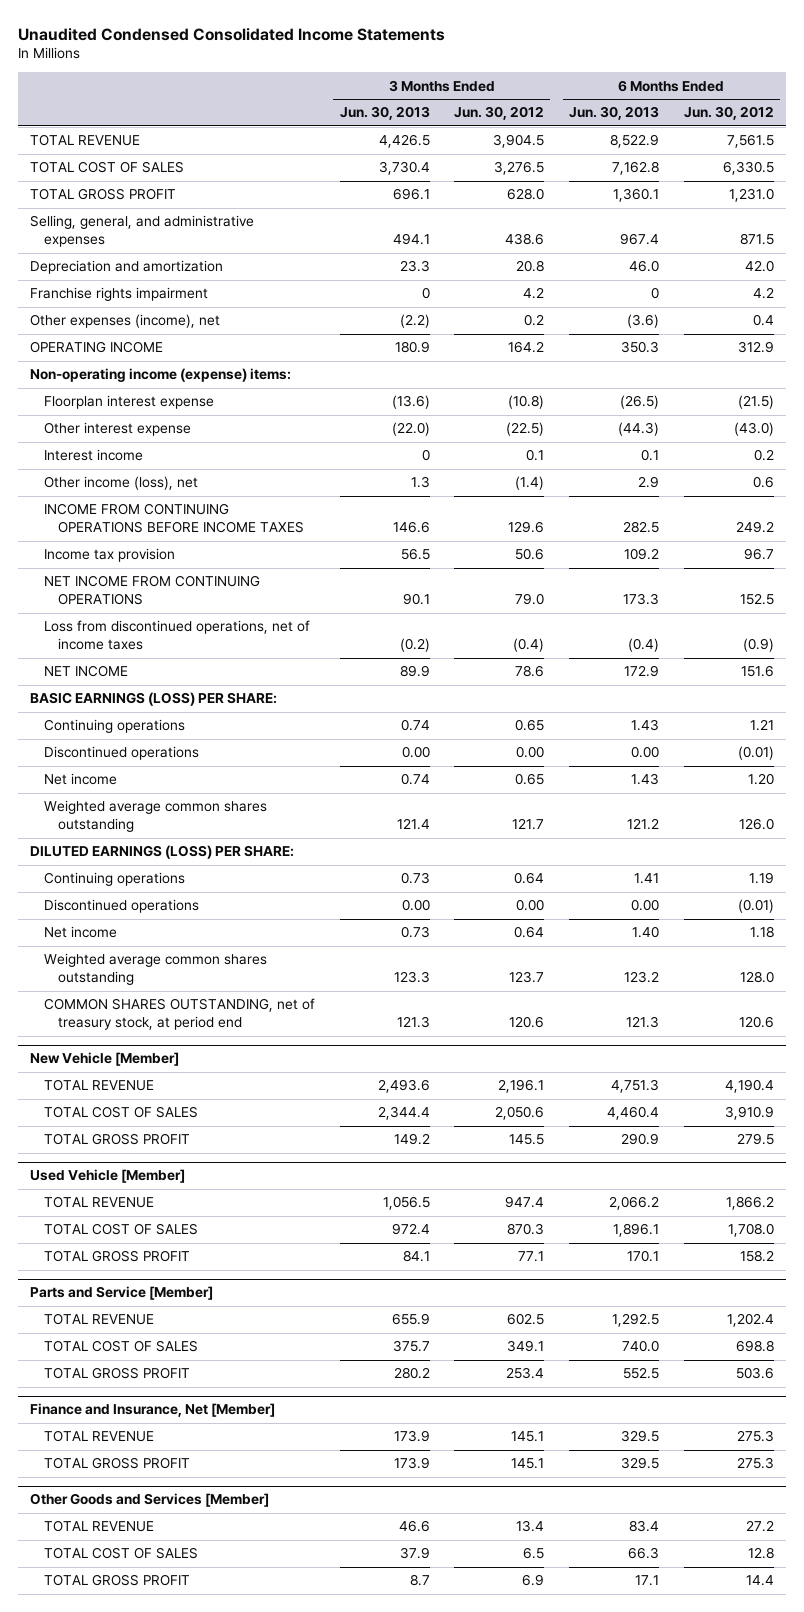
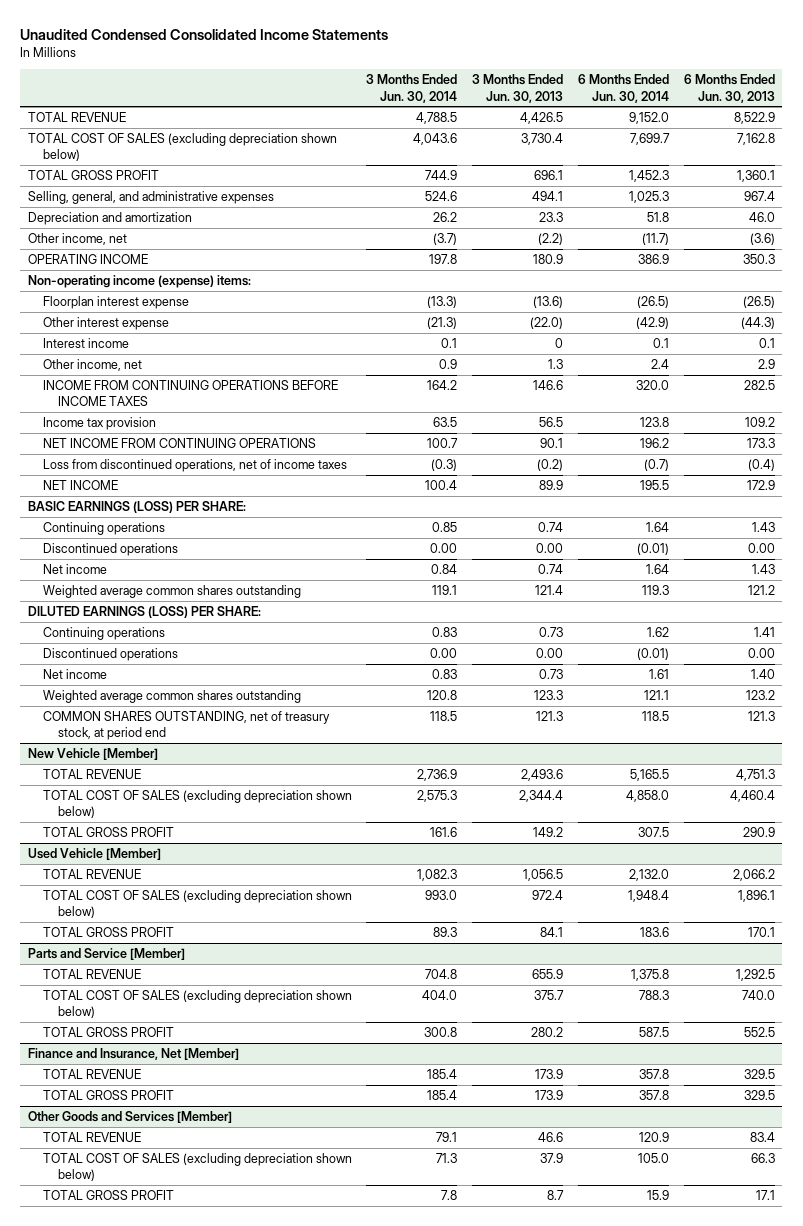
[454,106,545,121] Jun. 30, 2012 -> none
[683,106,774,121] Jun. 30, 2012 -> none
none -> [366,74,458,103] 3 Months Ended Jun. 30, 2014
none -> [578,74,670,103] 6 Months Ended Jun. 30, 2014
[30,161,185,174] TOTAL COST OF SALES -> [27,132,337,162] TOTAL COST OF SALES (excluding depreciation shown below)
[30,287,209,302] Franchise rights impairment -> none
[30,314,221,329] Other expenses (income), net -> [27,232,127,245] Other income, net
[44,476,199,491] Other income (loss), net -> [42,358,142,371] Other income, net
[44,1106,199,1119] TOTAL COST OF SALES -> [42,789,352,819] TOTAL COST OF SALES (excluding depreciation shown below)
[44,1223,199,1236] TOTAL COST OF SALES -> [42,889,352,919] TOTAL COST OF SALES (excluding depreciation shown below)
[44,1340,199,1353] TOTAL COST OF SALES -> [42,989,352,1019] TOTAL COST OF SALES (excluding depreciation shown below)
[44,1547,199,1560] TOTAL COST OF SALES -> [42,1152,352,1182] TOTAL COST OF SALES (excluding depreciation shown below)

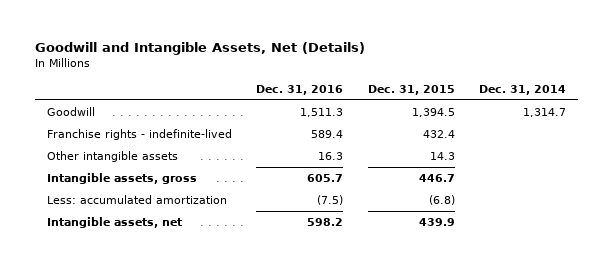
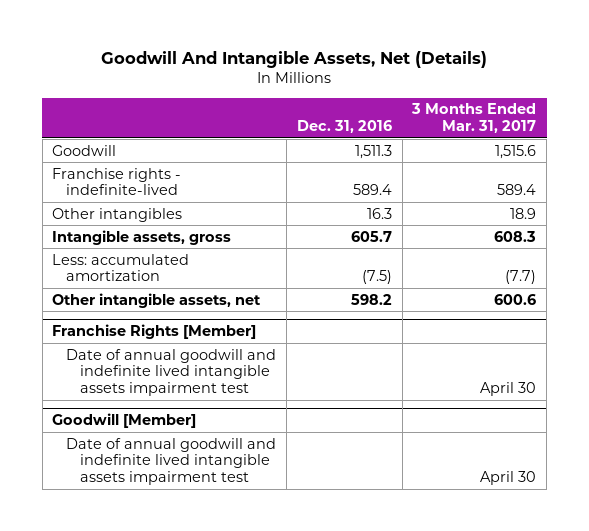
[34,41,365,55] Goodwill and Intangible Assets, Net (Details) -> [101,51,488,69] Goodwill And Intangible Assets, Net (Details)
[367,84,455,95] Dec. 31, 2015 -> none
[479,84,567,95] Dec. 31, 2014 -> none
none -> [411,103,537,133] 3 Months Ended Mar. 31, 2017
[46,150,178,162] Other intangible assets -> [52,207,183,222] Other intangibles
[46,216,182,228] Intangible assets, net -> [52,292,262,308] Other intangible assets, net
none -> [52,323,257,339] Franchise Rights [Member]
none -> [66,348,277,396] Date of annual goodwill and indefinite lived intangible assets impairment test
none -> [52,412,197,428] Goodwill [Member]
none -> [66,437,277,485] Date of annual goodwill and indefinite lived intangible assets impairment test

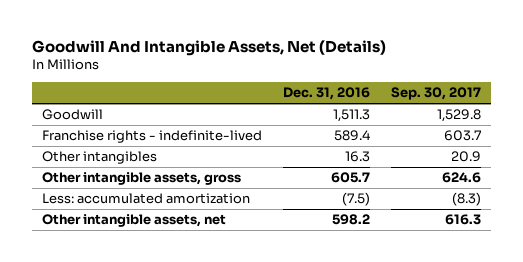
[411,103,537,133] 3 Months Ended Mar. 31, 2017 -> none
none -> [390,87,481,101] Sep. 30, 2017
[52,229,232,245] Intangible assets, gross -> [42,172,242,186] Other intangible assets, gross
[52,323,257,339] Franchise Rights [Member] -> none
[66,348,277,396] Date of annual goodwill and indefinite lived intangible assets impairment test -> none
[52,412,197,428] Goodwill [Member] -> none
[66,437,277,485] Date of annual goodwill and indefinite lived intangible assets impairment test -> none

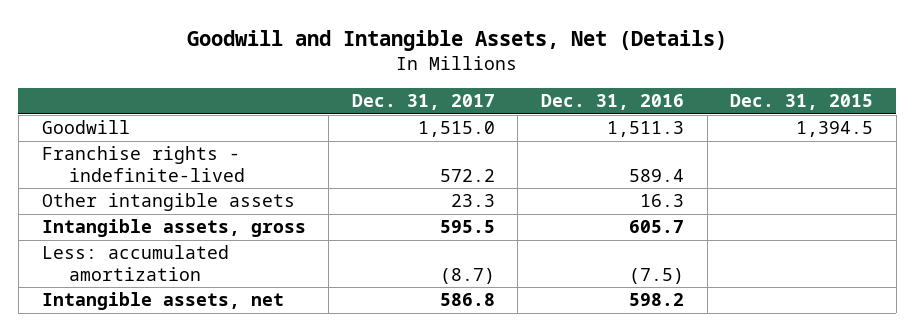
[32,40,387,57] Goodwill And Intangible Assets, Net (Details) -> [187,30,728,52] Goodwill and Intangible Assets, Net (Details)
[390,87,481,101] Sep. 30, 2017 -> none
none -> [351,94,495,111] Dec. 31, 2017
none -> [730,94,874,111] Dec. 31, 2015
[42,151,158,165] Other intangibles -> [41,193,295,212] Other intangible assets
[42,172,242,186] Other intangible assets, gross -> [41,219,306,238] Intangible assets, gross
[42,214,227,228] Other intangible assets, net -> [41,292,284,311] Intangible assets, net

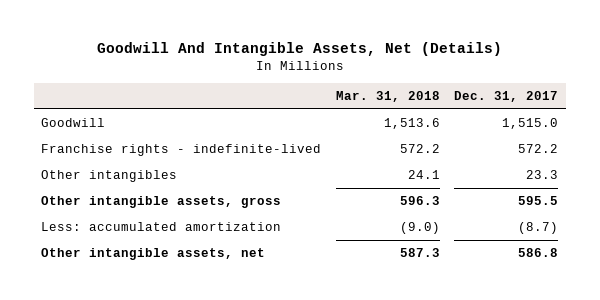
[187,30,728,52] Goodwill and Intangible Assets, Net (Details) -> [96,42,502,57] Goodwill And Intangible Assets, Net (Details)
[540,94,684,111] Dec. 31, 2016 -> none
[730,94,874,111] Dec. 31, 2015 -> none
none -> [335,90,440,102] Mar. 31, 2018
[41,193,295,212] Other intangible assets -> [41,170,178,183] Other intangibles
[41,219,306,238] Intangible assets, gross -> [41,196,282,209] Other intangible assets, gross
[41,292,284,311] Intangible assets, net -> [41,248,266,261] Other intangible assets, net

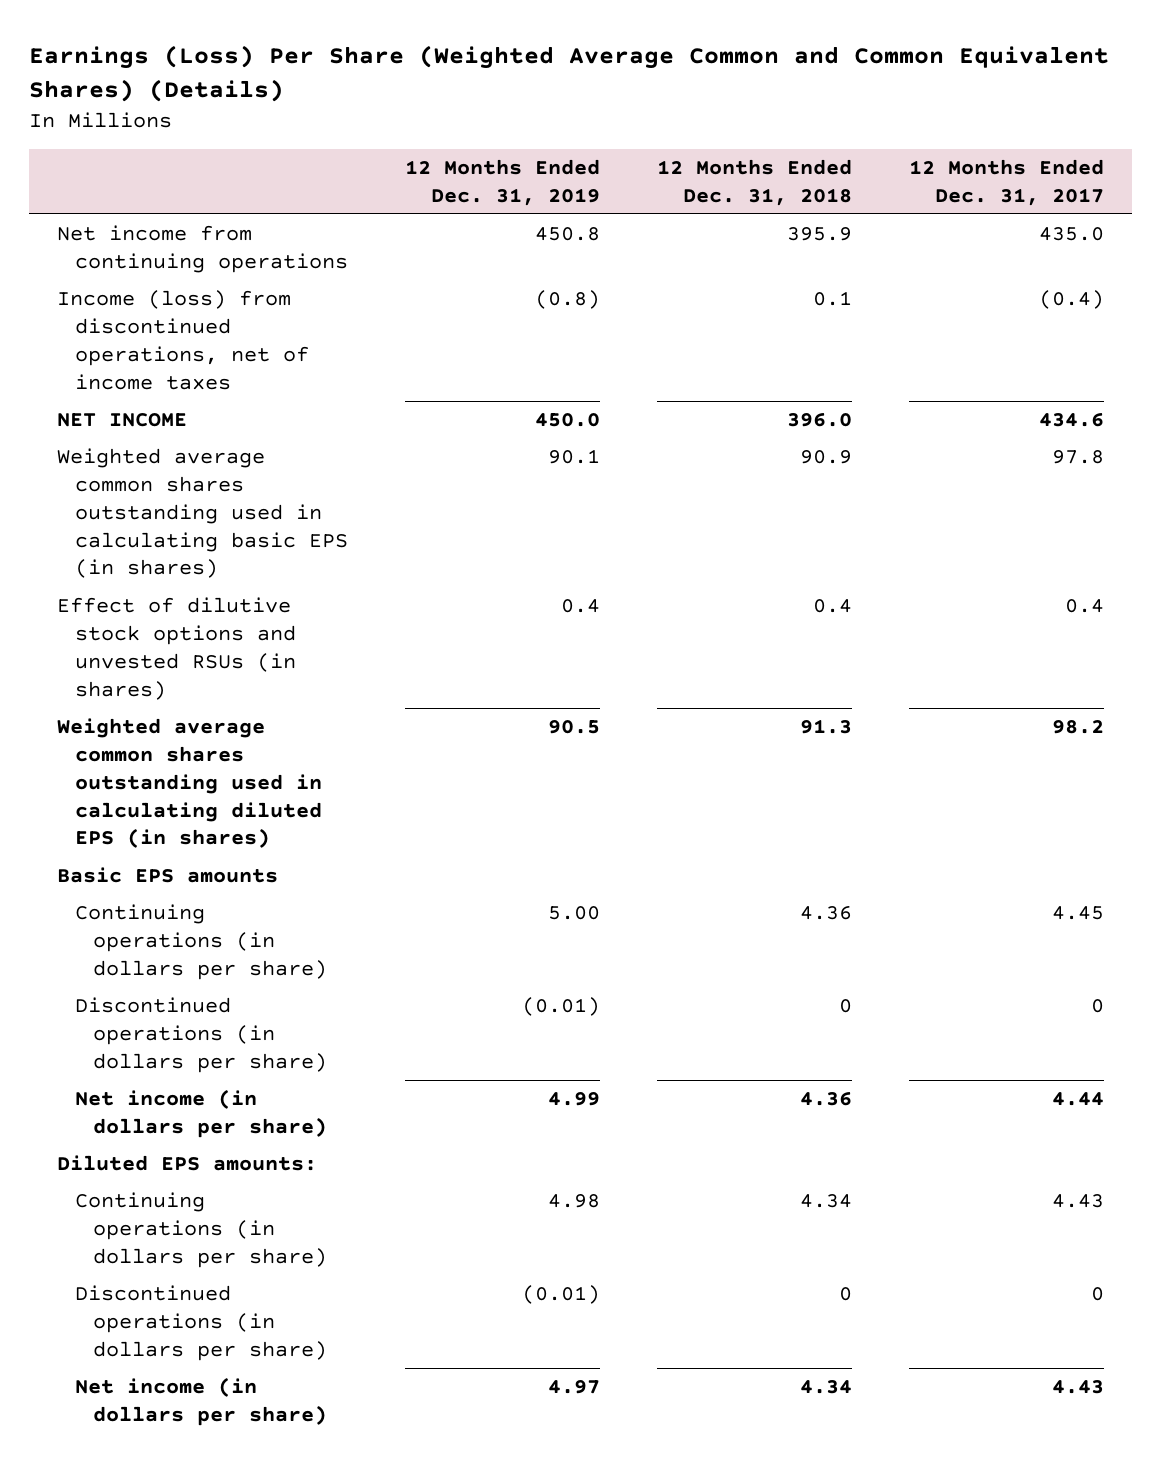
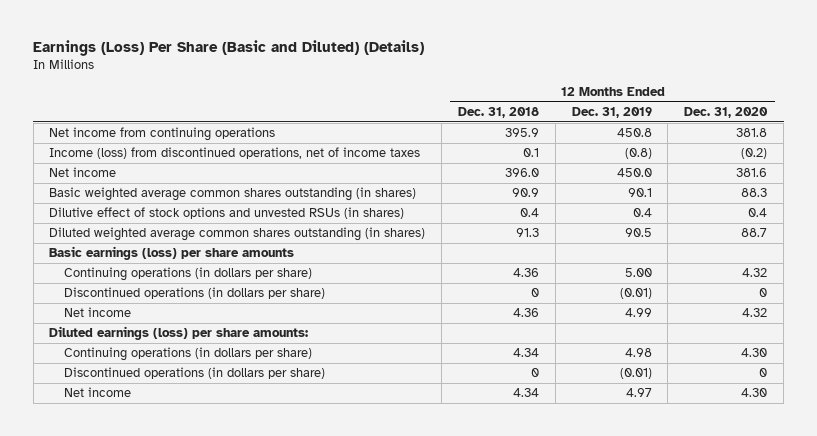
[28,45,1109,103] Earnings (Loss) Per Share (Weighted Average Common and Common Equivalent Shares) (Details) -> [33,40,425,57] Earnings (Loss) Per Share (Basic and Diluted) (Details)
[908,158,1104,206] 12 Months Ended Dec. 31, 2017 -> none
none -> [684,106,769,118] Dec. 31, 2020
[57,413,188,428] NET INCOME -> [49,167,117,178] Net income
[57,448,349,579] Weighted average common shares outstanding used in calculating basic EPS (in shares) -> [49,187,417,202] Basic weighted average common shares outstanding (in shares)
[57,597,297,700] Effect of dilutive stock options and unvested RSUs (in shares) -> [49,207,405,220] Dilutive effect of stock options and unvested RSUs (in shares)
[57,718,323,849] Weighted average common shares outstanding used in calculating diluted EPS (in shares) -> [49,227,426,242] Diluted weighted average common shares outstanding (in shares)
[57,867,279,884] Basic EPS amounts -> [49,246,295,261] Basic earnings (loss) per share amounts
[75,1089,328,1138] Net income (in dollars per share) -> [63,307,131,318] Net income
[57,1155,318,1172] Diluted EPS amounts: -> [49,326,309,341] Diluted earnings (loss) per share amounts:
[75,1377,328,1426] Net income (in dollars per share) -> [63,387,131,398] Net income

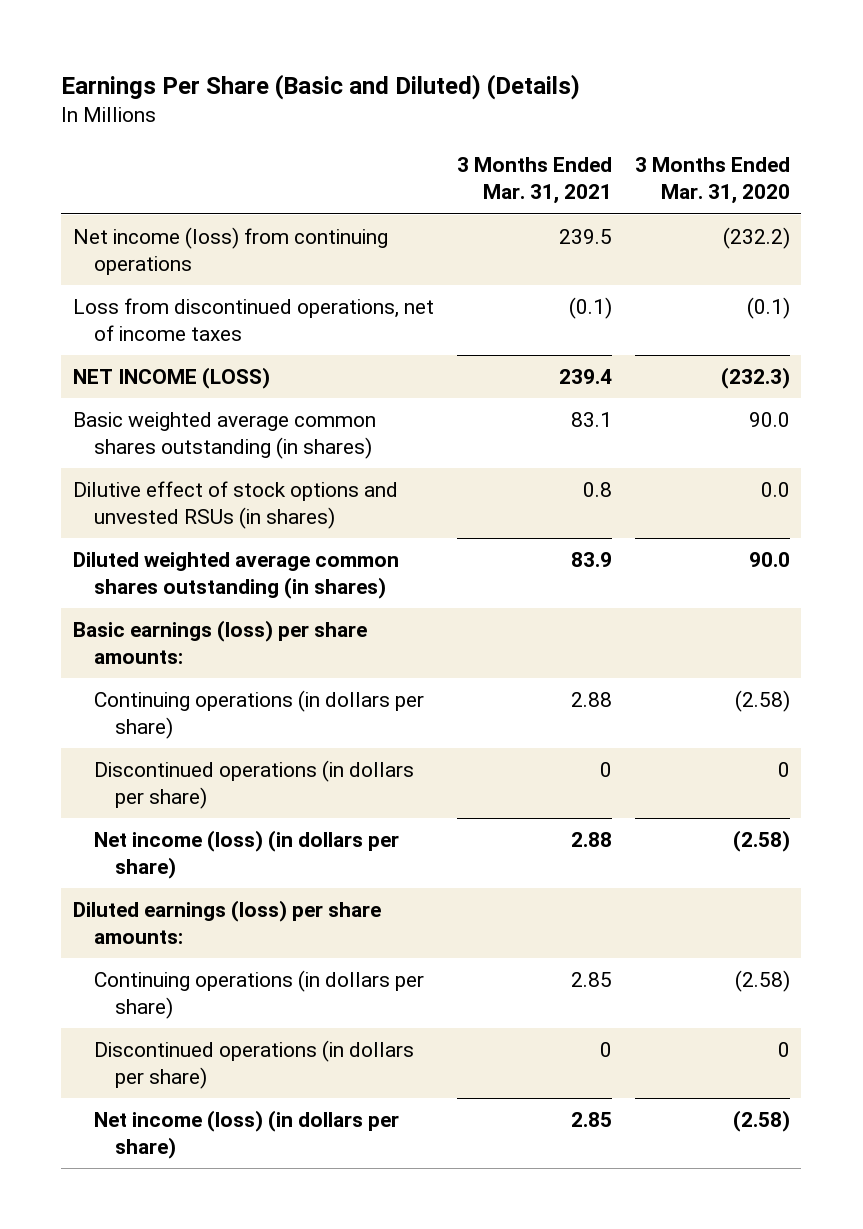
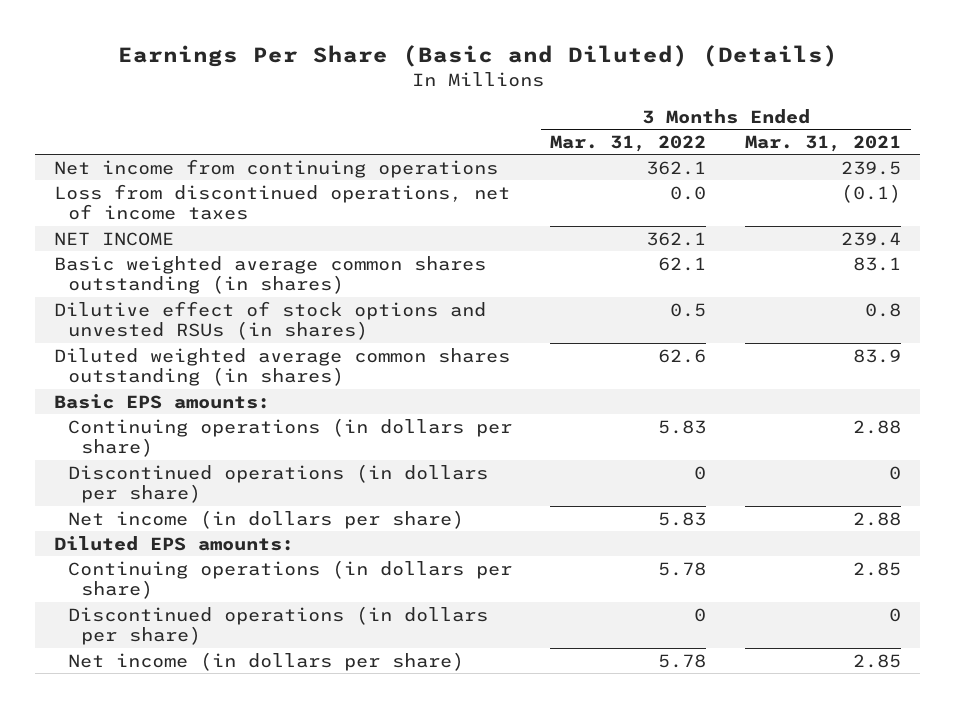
[634,157,790,205] 3 Months Ended Mar. 31, 2020 -> none
none -> [550,134,707,152] Mar. 31, 2022
[72,227,388,276] Net income (loss) from continuing operations -> [54,158,499,178] Net income from continuing operations
[72,367,270,390] NET INCOME (LOSS) -> [54,231,175,246] NET INCOME
[72,620,367,665] Basic earnings (loss) per share amounts: -> [54,393,271,409] Basic EPS amounts:
[93,830,399,880] Net income (loss) (in dollars per share) -> [67,509,464,529] Net income (in dollars per share)
[72,900,381,945] Diluted earnings (loss) per share amounts: -> [54,535,295,551] Diluted EPS amounts:
[93,1110,399,1160] Net income (loss) (in dollars per share) -> [67,651,464,671] Net income (in dollars per share)

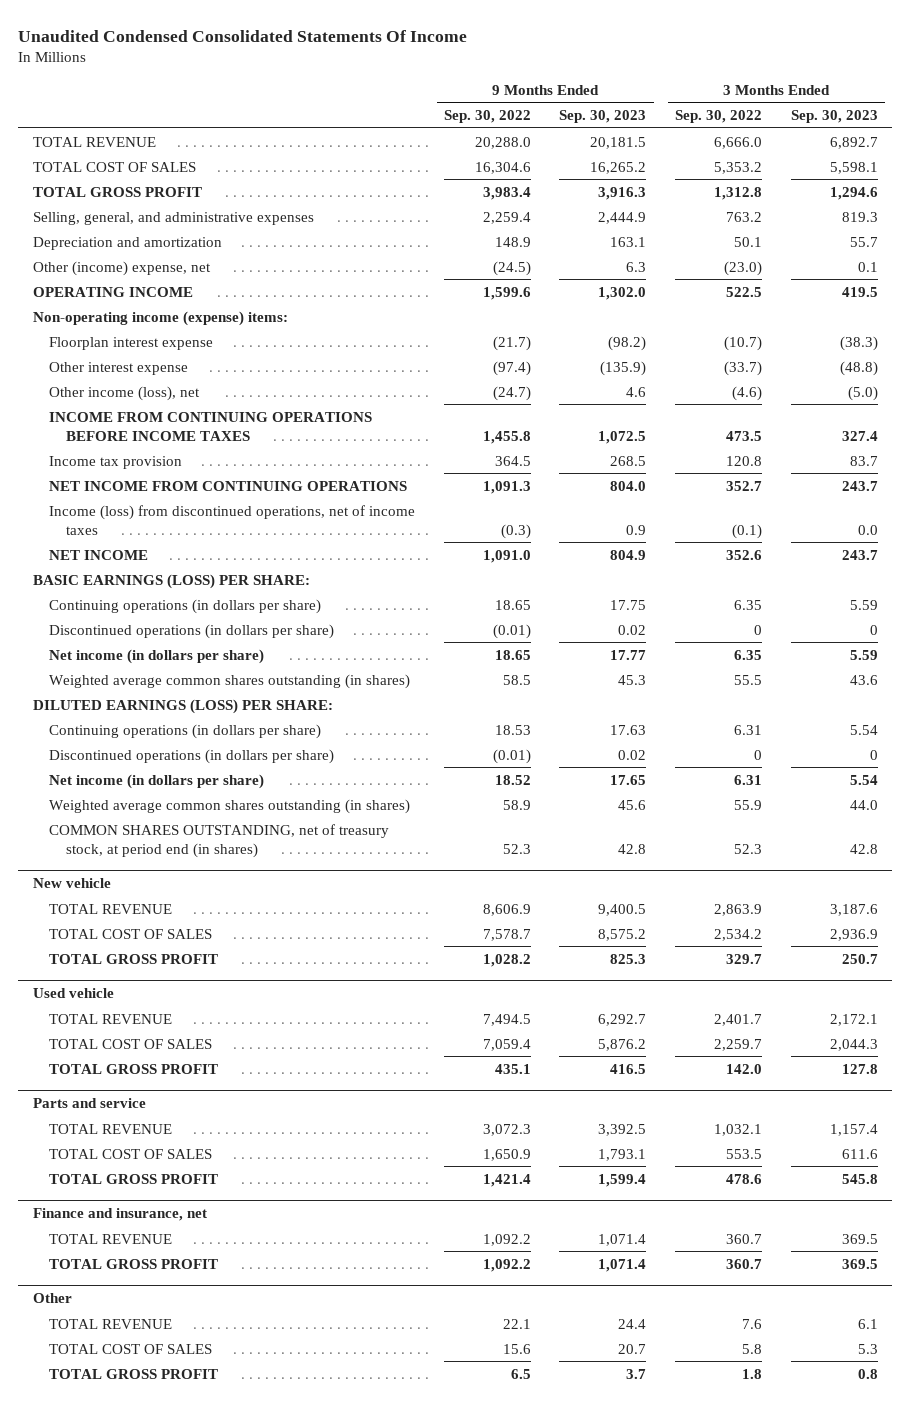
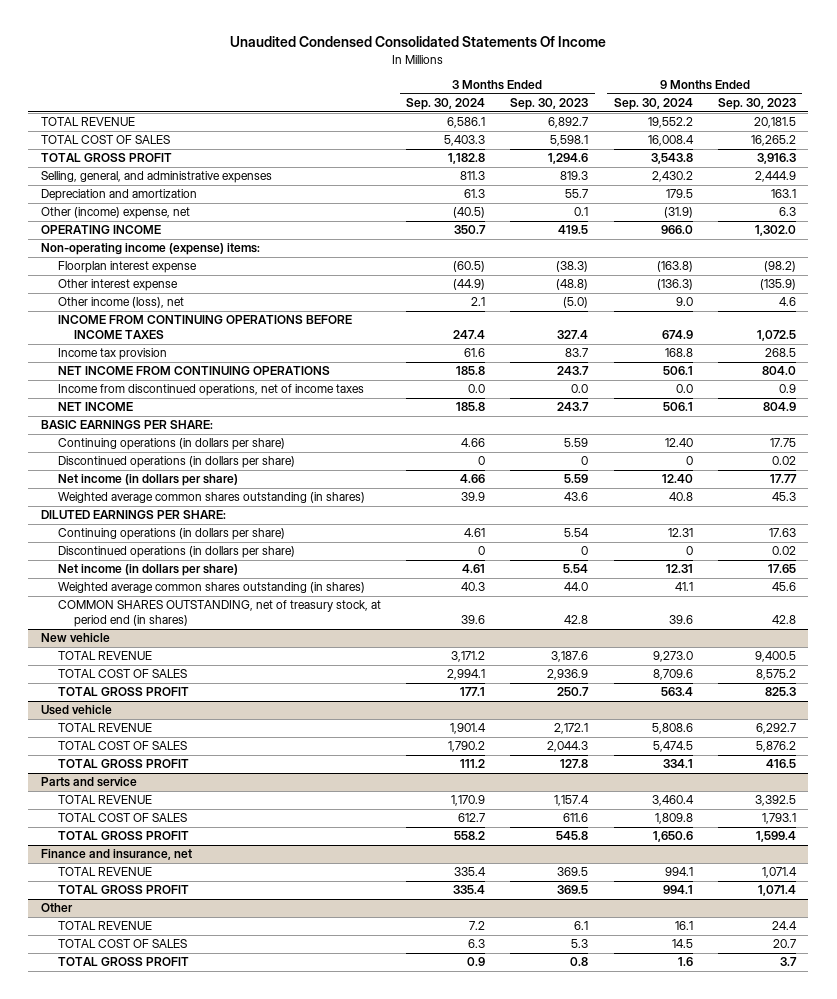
[443,110,531,124] Sep. 30, 2022 -> none
[675,110,763,124] Sep. 30, 2022 -> none
none -> [405,98,485,111] Sep. 30, 2024
none -> [613,98,693,111] Sep. 30, 2024
[49,504,416,535] Income (loss) from discontinued operations, net of income taxes -> [57,384,364,397] Income from discontinued operations, net of income taxes
[32,573,310,589] BASIC EARNINGS (LOSS) PER SHARE: -> [41,420,214,430] BASIC EARNINGS PER SHARE:
[32,698,333,714] DILUTED EARNINGS (LOSS) PER SHARE: -> [41,510,227,520] DILUTED EARNINGS PER SHARE:

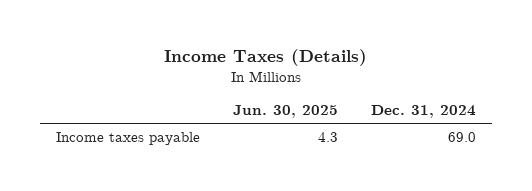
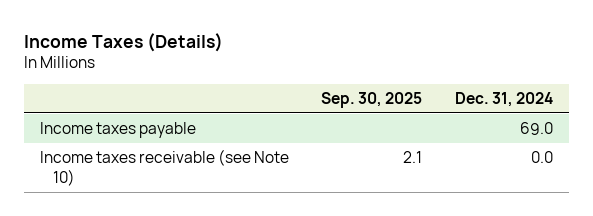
[233,104,339,118] Jun. 30, 2025 -> none
none -> [321,91,423,108] Sep. 30, 2025
none -> [39,149,289,187] Income taxes receivable (see Note 10)

